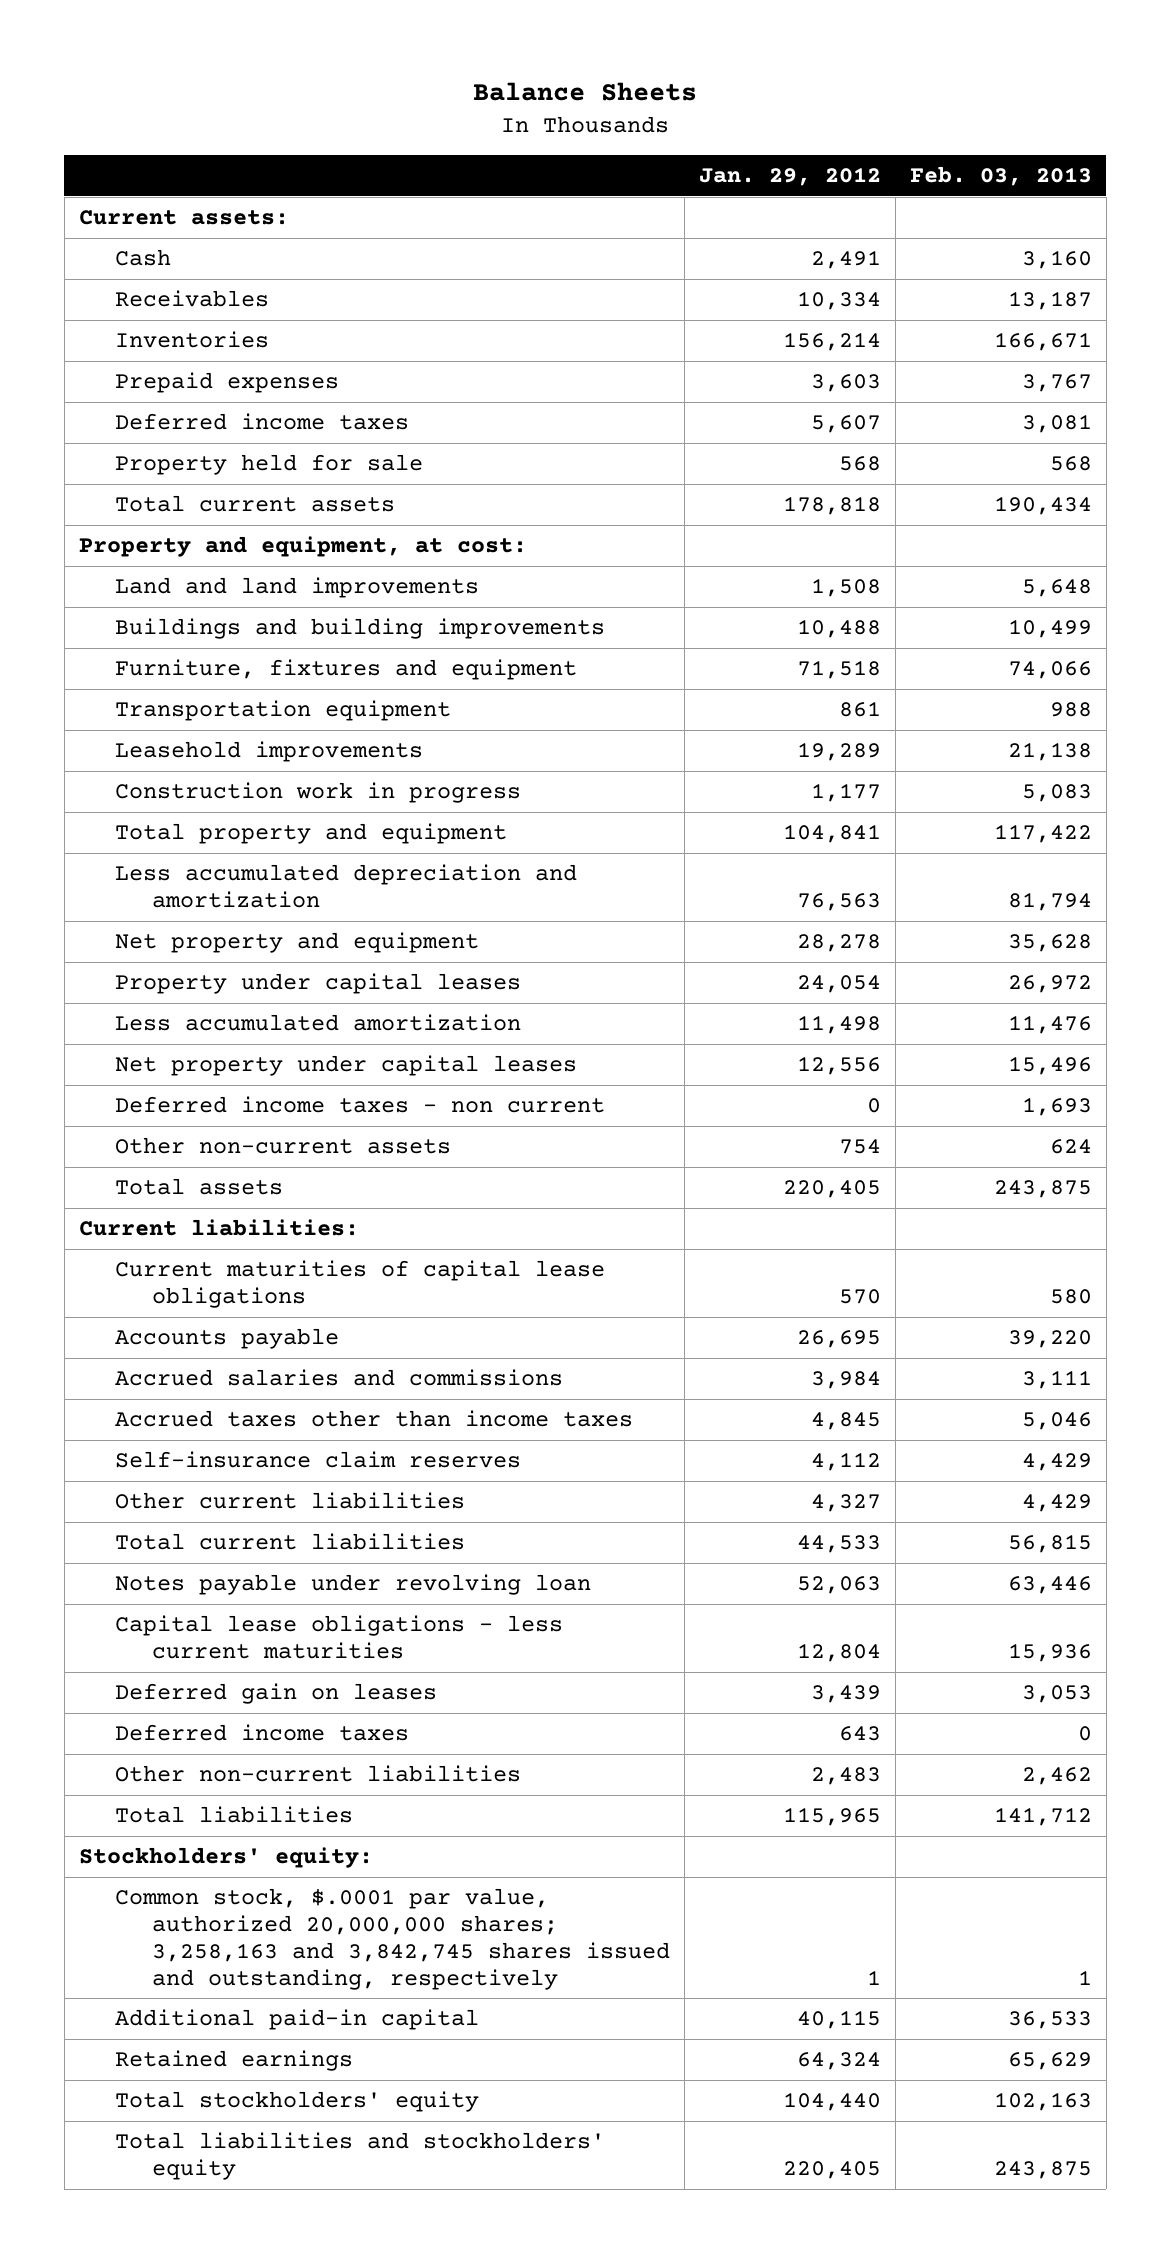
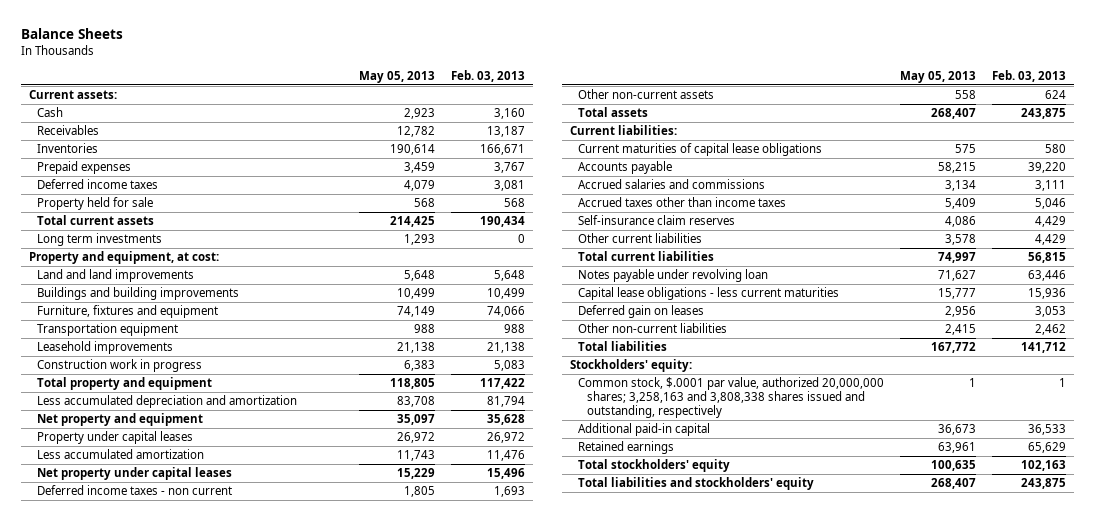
[699,167,882,187] Jan. 29, 2012 -> none
none -> [358,70,435,83] May 05, 2013
none -> [36,233,162,247] Long term investments
[115,1724,410,1742] Deferred income taxes -> none
[115,1888,671,1990] Common stock, $.0001 par value, authorized 20,000,000 shares; 3,258,163 and 3,842,745 shares issued and outstanding, respectively -> [578,377,885,418] Common stock, $.0001 par value, authorized 20,000,000 shares; 3,258,163 and 3,808,338 shares issued and outstanding, respectively

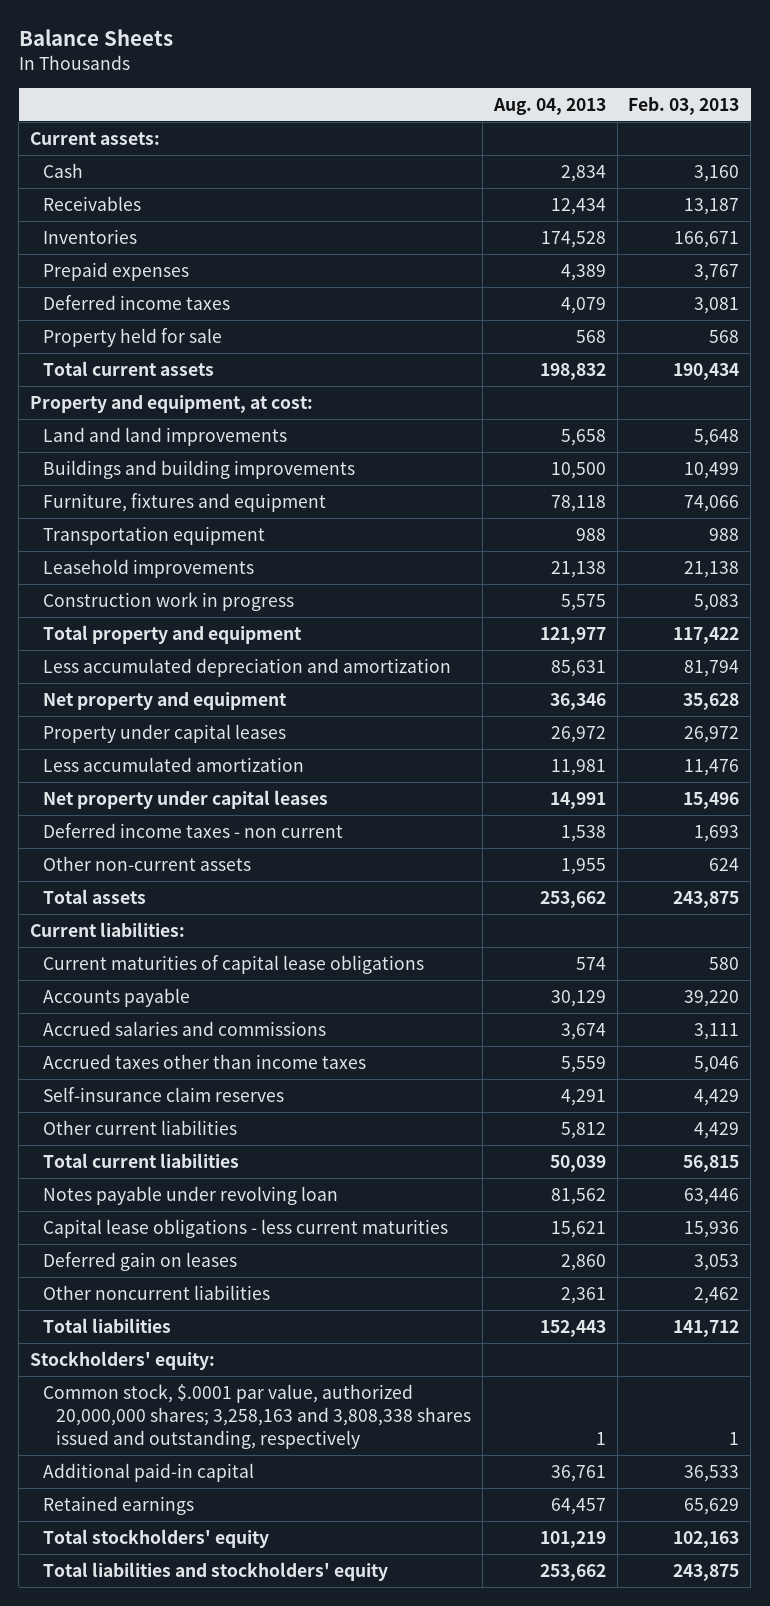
[358,70,435,83] May 05, 2013 -> none
none -> [492,97,606,115] Aug. 04, 2013
[36,233,162,247] Long term investments -> none
[578,323,728,334] Other non-current liabilities -> [43,1284,271,1300] Other noncurrent liabilities

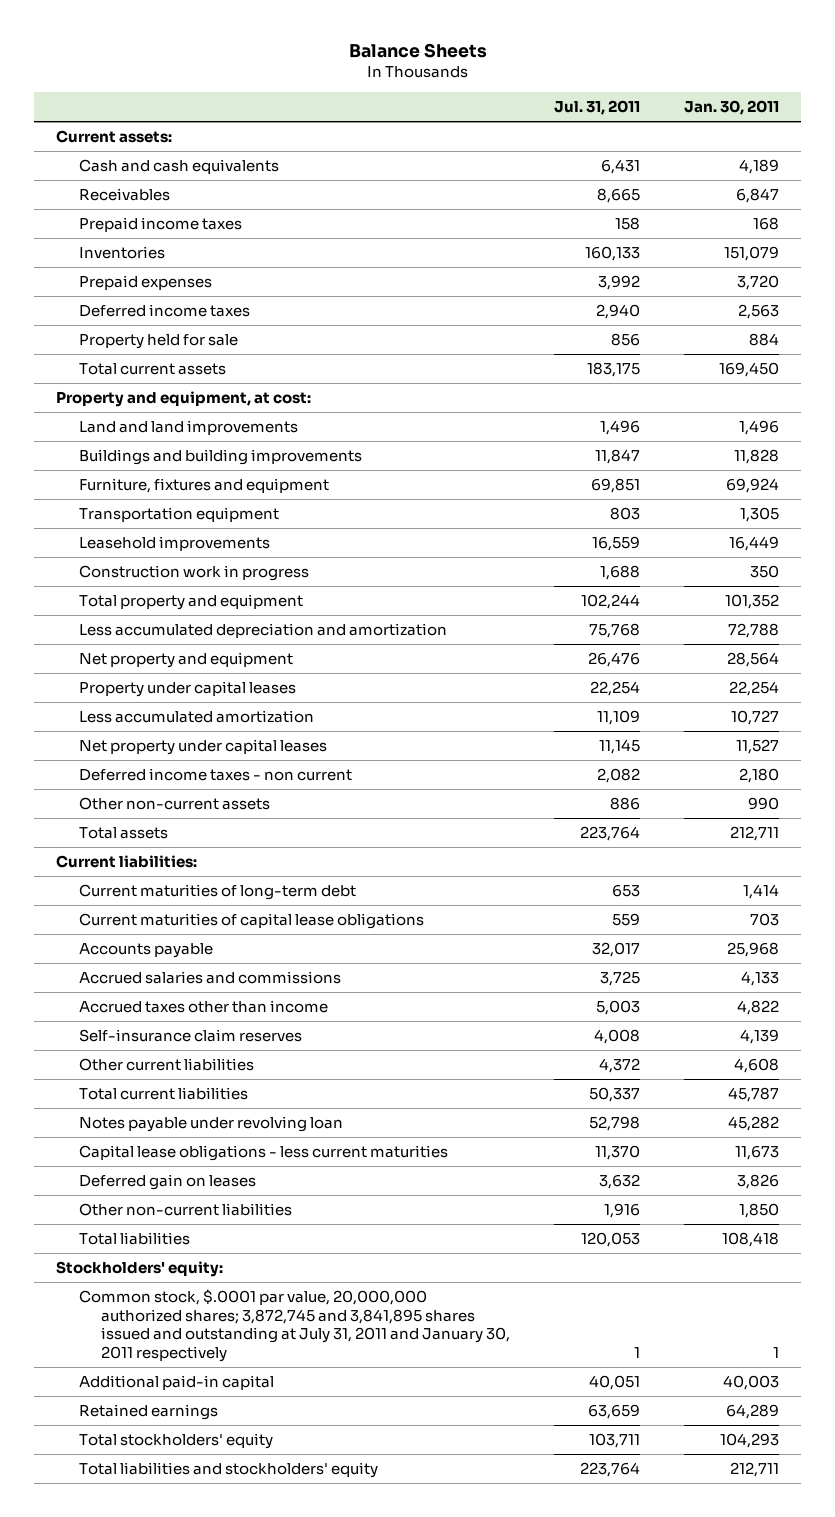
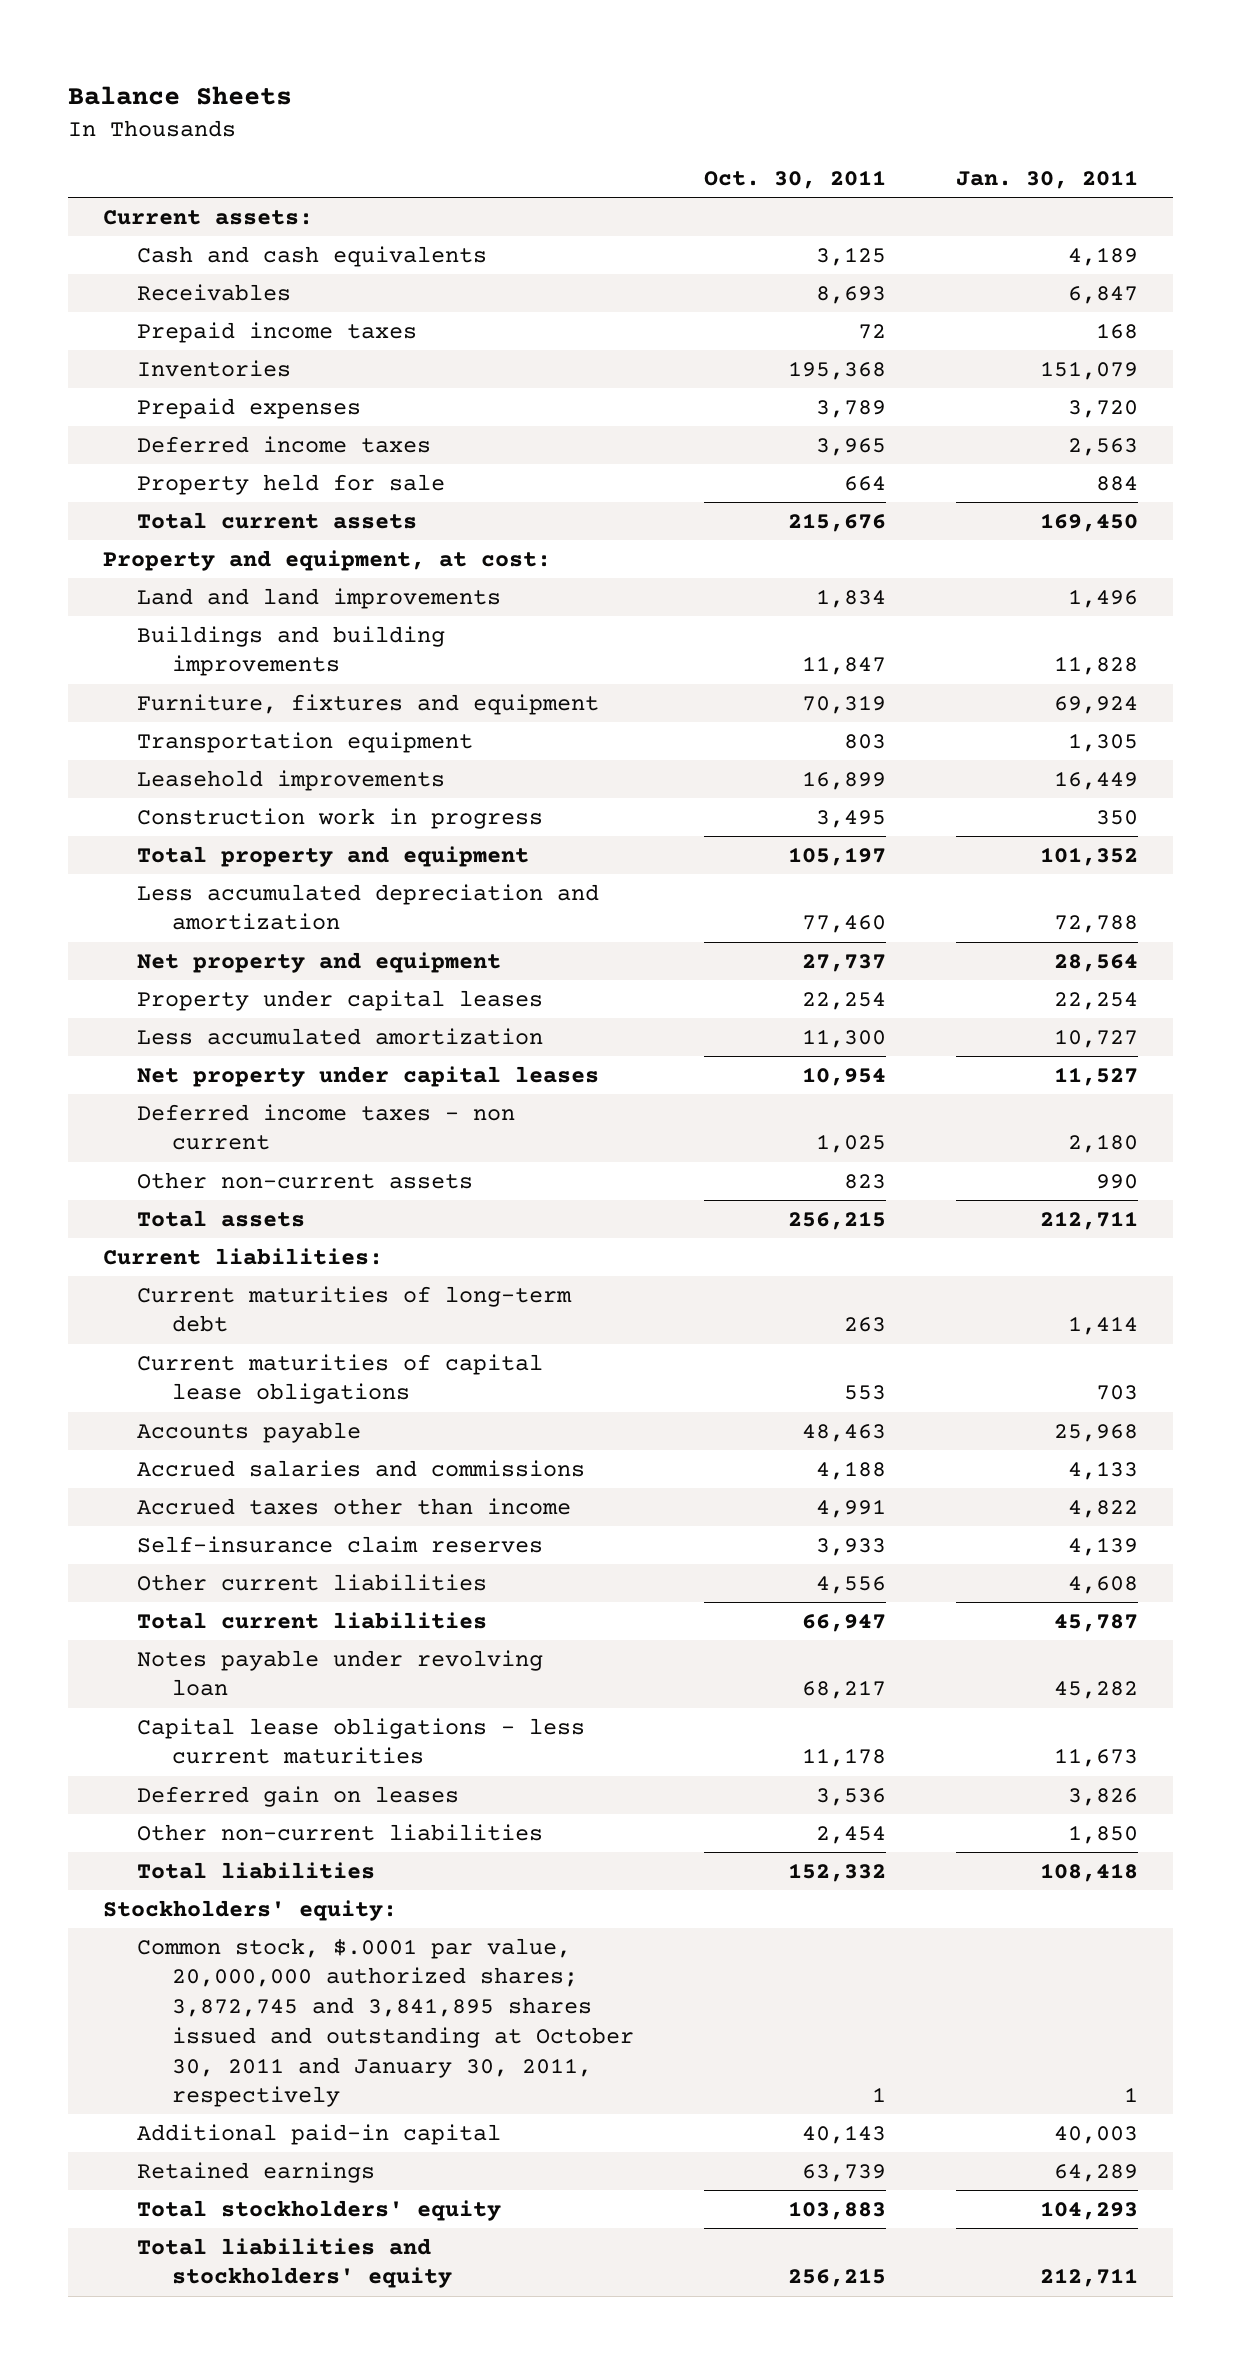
[554,100,641,116] Jul. 31, 2011 -> none
none -> [704,170,887,190] Oct. 30, 2011
[78,1288,511,1362] Common stock, $.0001 par value, 20,000,000 authorized shares; 3,872,745 and 3,841,895 shares issued and outstanding at July 31, 2011 and January 30, 2011 respectively -> [137,1937,635,2108] Common stock, $.0001 par value, 20,000,000 authorized shares; 3,872,745 and 3,841,895 shares issued and outstanding at October 30, 2011 and January 30, 2011, respectively

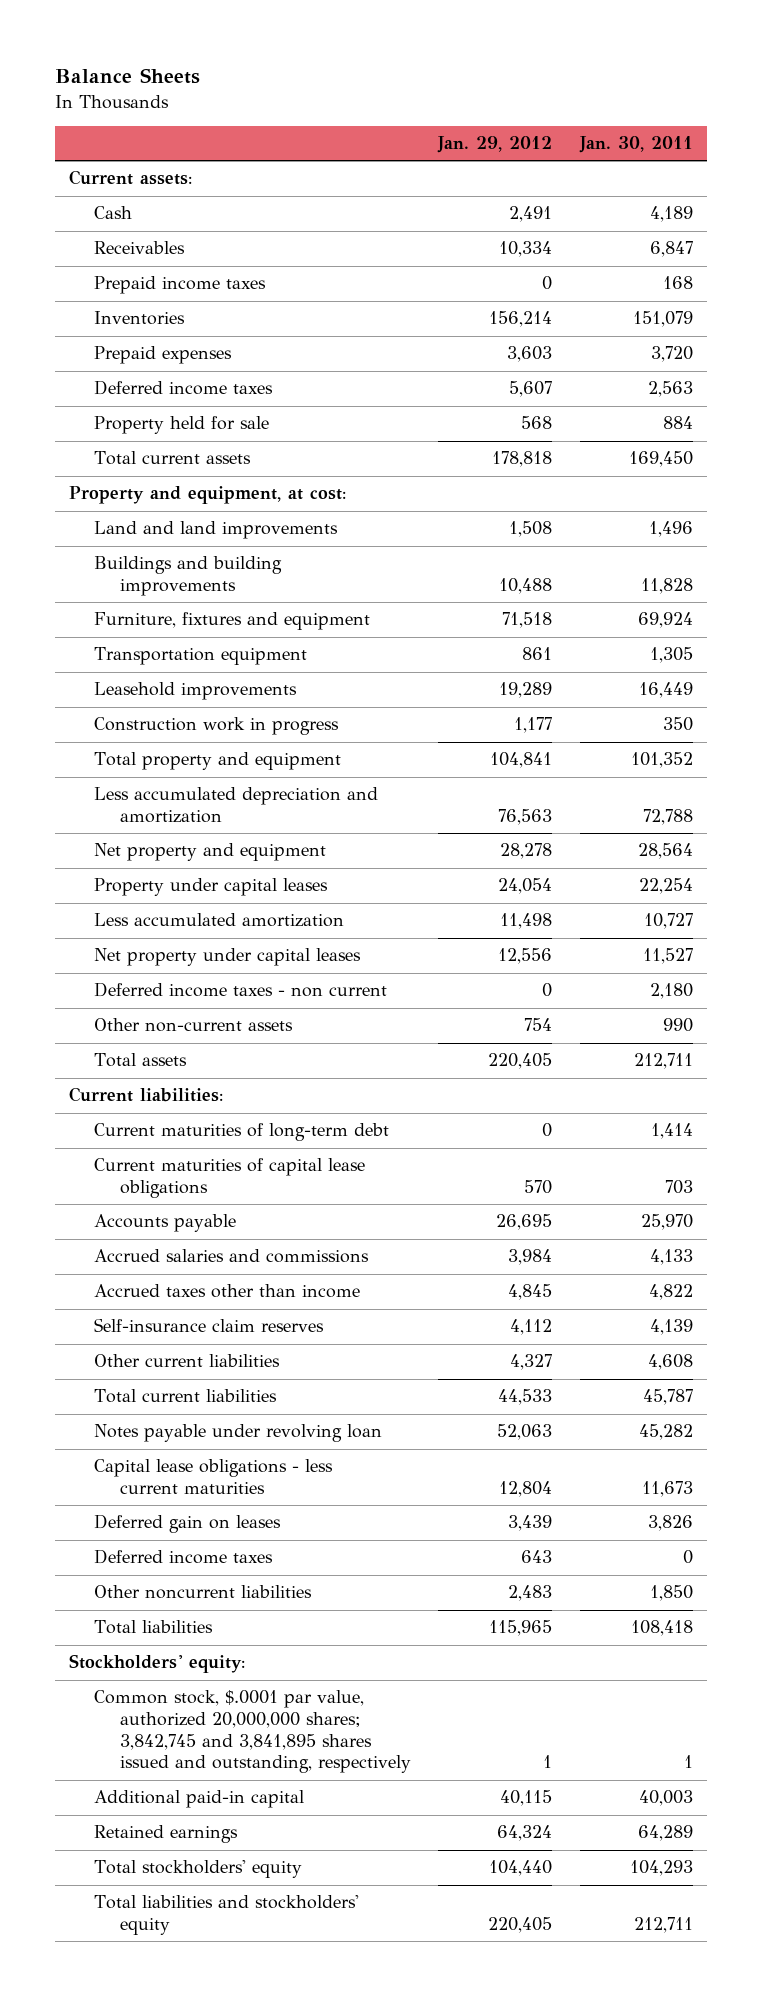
[704,170,887,190] Oct. 30, 2011 -> none
none -> [437,135,553,153] Jan. 29, 2012
[137,245,488,267] Cash and cash equivalents -> [94,206,133,220] Cash
[1054,1423,1139,1442] 25,968 -> [641,1214,694,1231] 25,970
none -> [94,1549,274,1565] Deferred income taxes
[137,1823,544,1841] Other non-current liabilities -> [94,1585,313,1600] Other noncurrent liabilities
[137,1937,635,2108] Common stock, $.0001 par value, 20,000,000 authorized shares; 3,872,745 and 3,841,895 shares issued and outstanding at October 30, 2011 and January 30, 2011, respectively -> [94,1690,411,1774] Common stock, $.0001 par value, authorized 20,000,000 shares; 3,842,745 and 3,841,895 shares issued and outstanding, respectively

